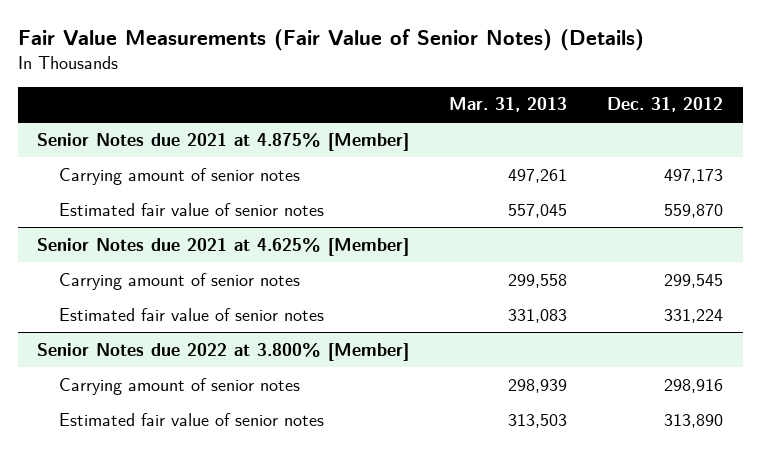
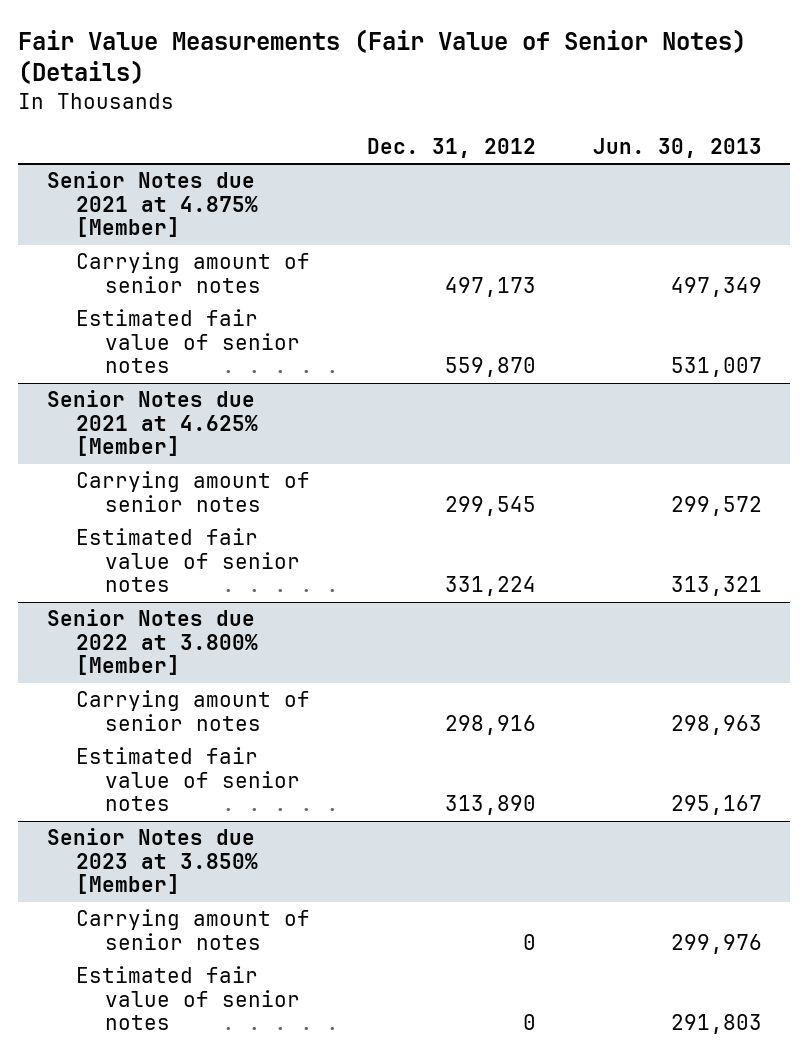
[449,97,568,113] Mar. 31, 2013 -> none
none -> [592,137,762,158] Jun. 30, 2013
none -> [46,828,259,895] Senior Notes due 2023 at 3.850% [Member]
none -> [76,909,311,950] Carrying amount of senior notes
none -> [76,966,301,1031] Estimated fair value of senior notes

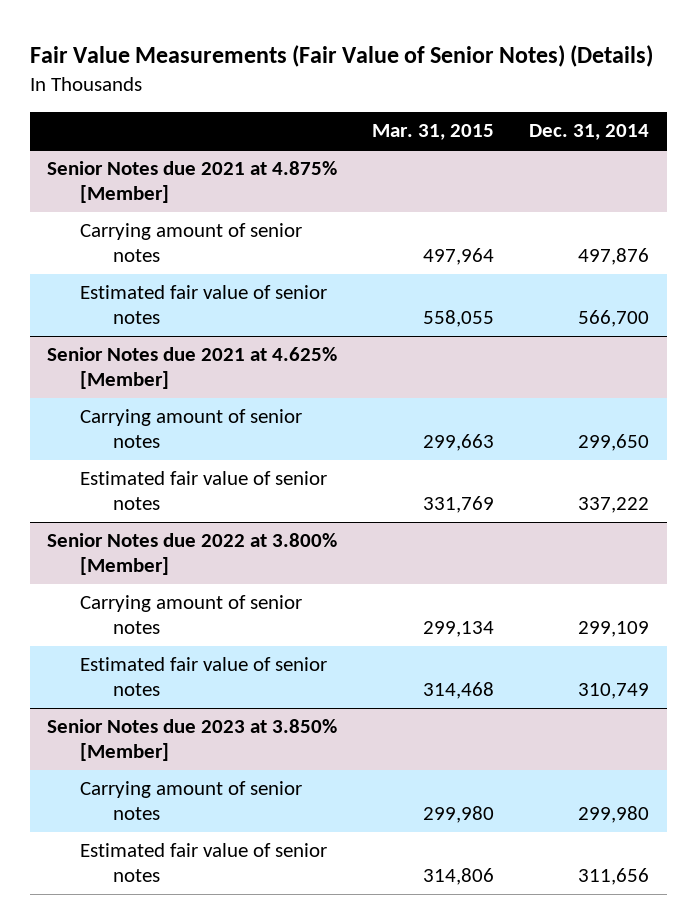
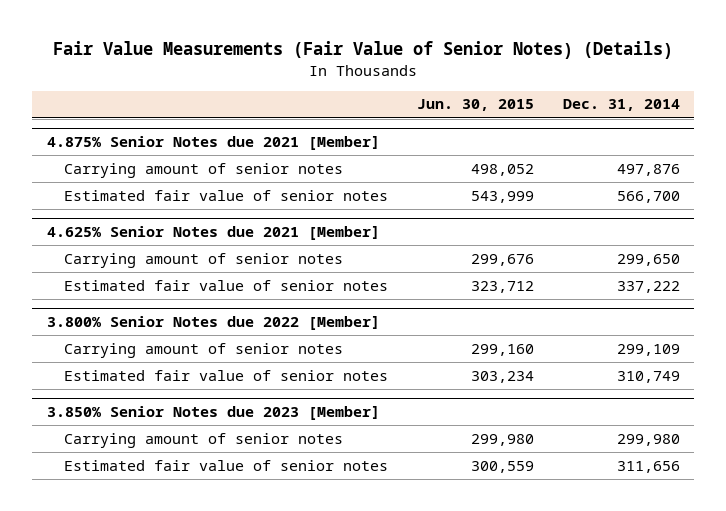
[372,124,495,141] Mar. 31, 2015 -> none
none -> [416,99,534,112] Jun. 30, 2015
[47,161,338,203] Senior Notes due 2021 at 4.875% [Member] -> [46,136,380,151] 4.875% Senior Notes due 2021 [Member]
[47,347,338,389] Senior Notes due 2021 at 4.625% [Member] -> [46,226,380,241] 4.625% Senior Notes due 2021 [Member]
[47,533,338,575] Senior Notes due 2022 at 3.800% [Member] -> [46,316,380,331] 3.800% Senior Notes due 2022 [Member]
[47,719,338,761] Senior Notes due 2023 at 3.850% [Member] -> [46,406,380,421] 3.850% Senior Notes due 2023 [Member]

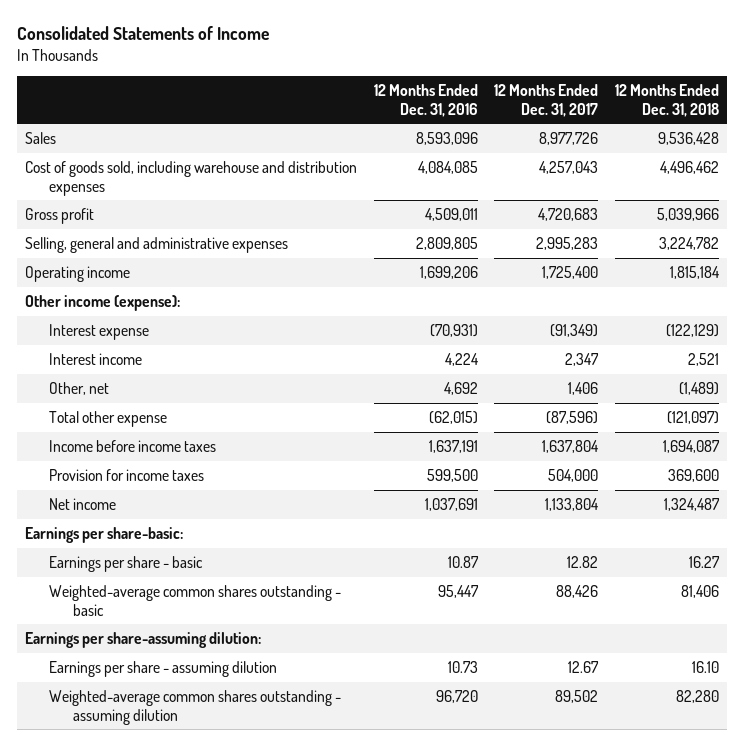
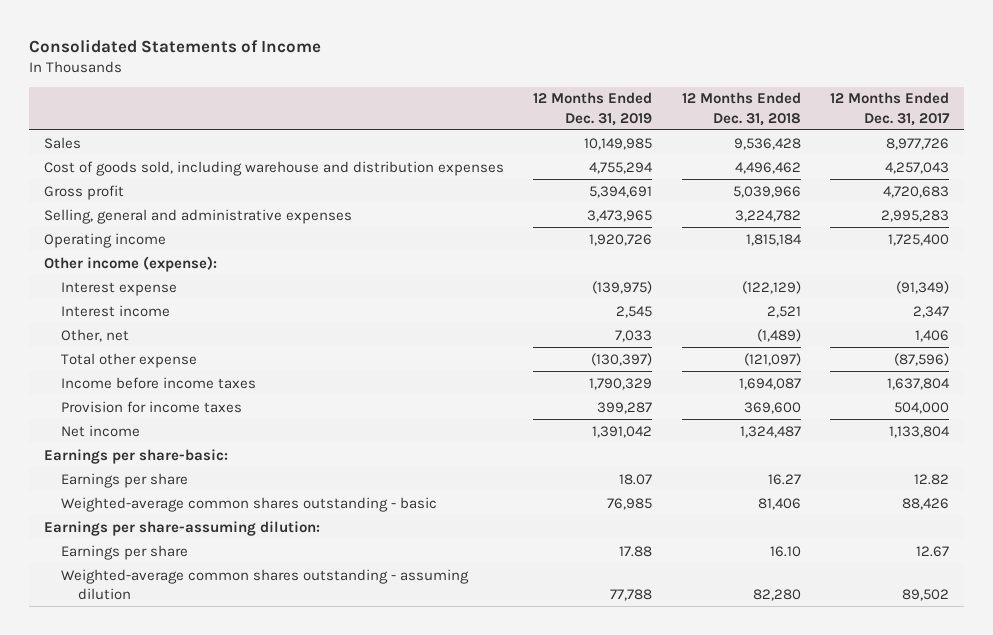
[373,84,478,117] 12 Months Ended Dec. 31, 2016 -> none
none -> [533,92,653,126] 12 Months Ended Dec. 31, 2019
[48,555,203,572] Earnings per share - basic -> [60,472,188,488] Earnings per share
[48,660,277,677] Earnings per share - assuming dilution -> [60,544,188,560] Earnings per share

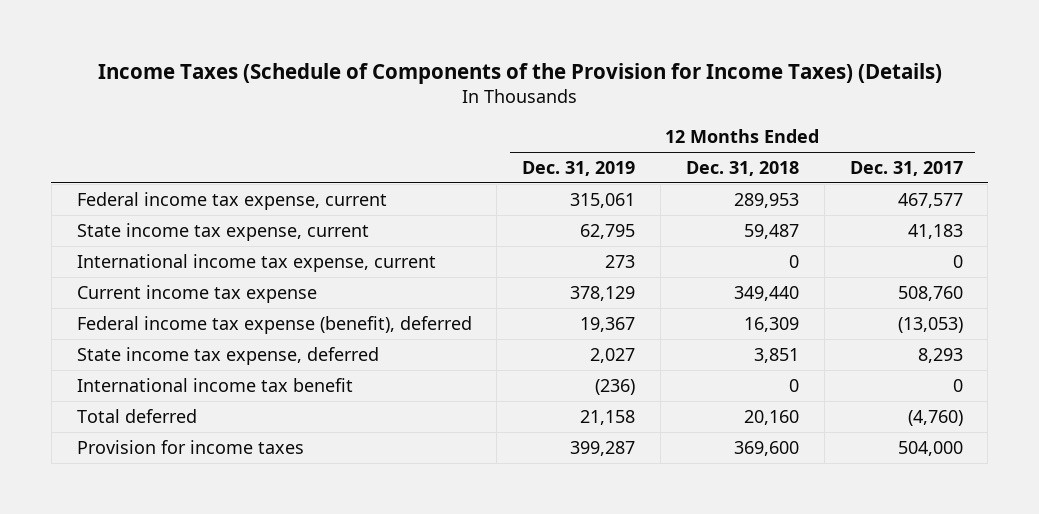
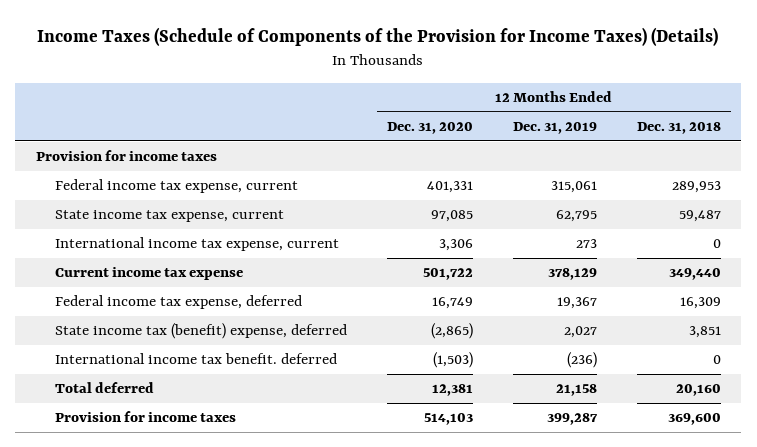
[849,160,963,176] Dec. 31, 2017 -> none
none -> [386,122,473,135] Dec. 31, 2020
none -> [35,150,217,162] Provision for income taxes
[76,315,472,334] Federal income tax expense (benefit), deferred -> [54,295,302,310] Federal income tax expense, deferred
[76,346,379,365] State income tax expense, deferred -> [54,323,347,340] State income tax (benefit) expense, deferred
[76,377,353,392] International income tax benefit -> [54,353,337,365] International income tax benefit. deferred

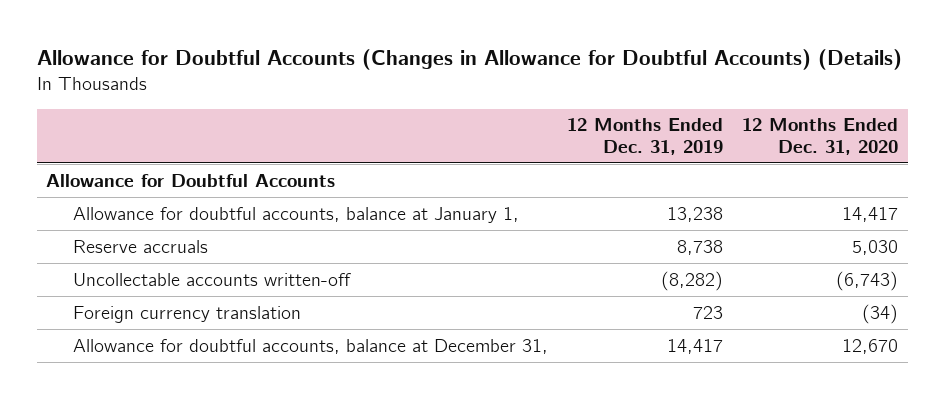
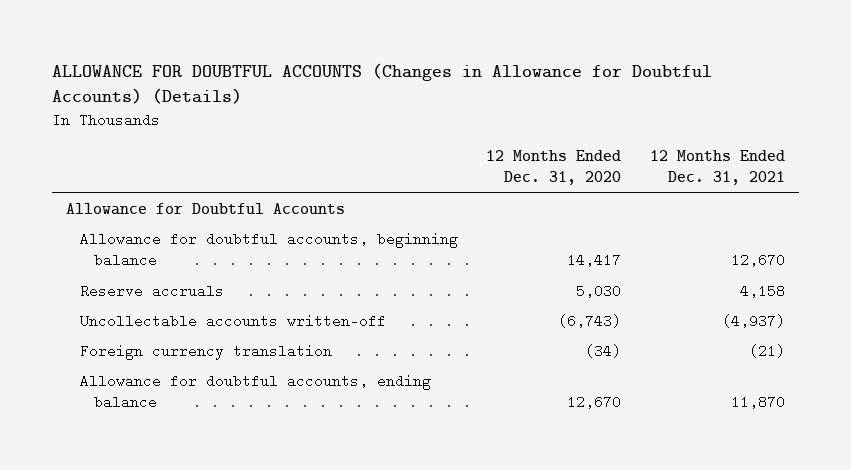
[36,49,902,71] Allowance for Doubtful Accounts (Changes in Allowance for Doubtful Accounts) (Details) -> [51,62,712,105] ALLOWANCE FOR DOUBTFUL ACCOUNTS (Changes in Allowance for Doubtful Accounts) (Details)
[566,118,723,155] 12 Months Ended Dec. 31, 2019 -> none
none -> [649,150,785,186] 12 Months Ended Dec. 31, 2021
[72,206,519,223] Allowance for doubtful accounts, balance at January 1, -> [79,232,458,268] Allowance for doubtful accounts, beginning balance
[72,338,548,354] Allowance for doubtful accounts, balance at December 31, -> [79,374,431,410] Allowance for doubtful accounts, ending balance

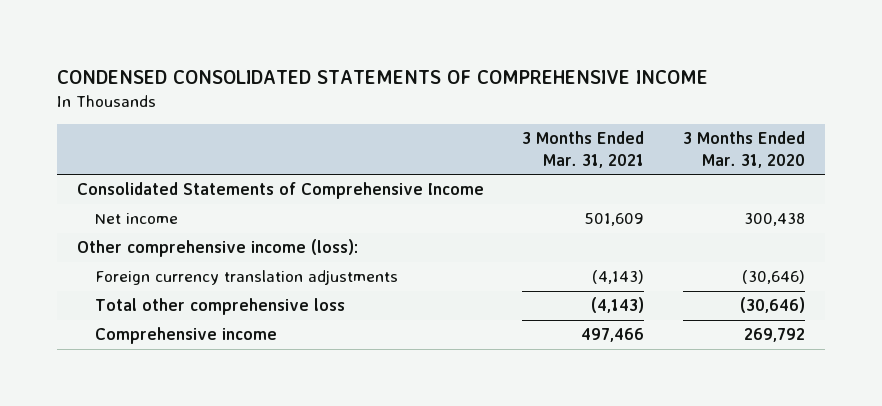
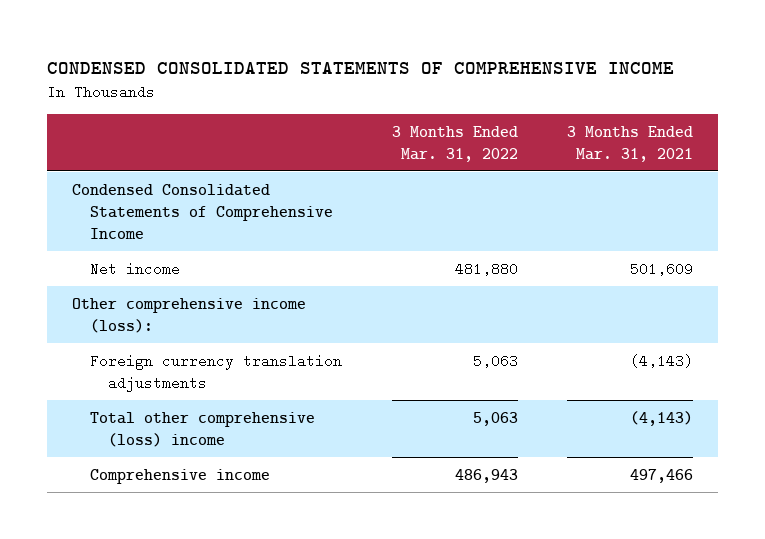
[683,130,806,168] 3 Months Ended Mar. 31, 2020 -> none
none -> [391,125,518,162] 3 Months Ended Mar. 31, 2022
[76,182,484,200] Consolidated Statements of Comprehensive Income -> [71,183,334,239] Condensed Consolidated Statements of Comprehensive Income
[94,298,345,316] Total other comprehensive loss -> [90,411,316,447] Total other comprehensive (loss) income

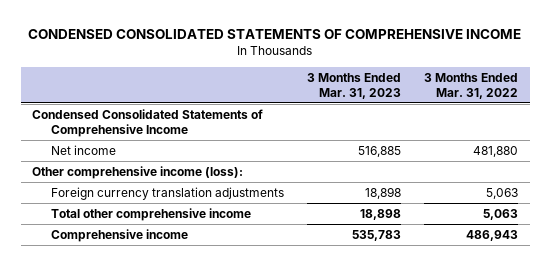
[567,125,694,162] 3 Months Ended Mar. 31, 2021 -> none
none -> [307,72,402,99] 3 Months Ended Mar. 31, 2023
[90,411,316,447] Total other comprehensive (loss) income -> [51,207,252,221] Total other comprehensive income

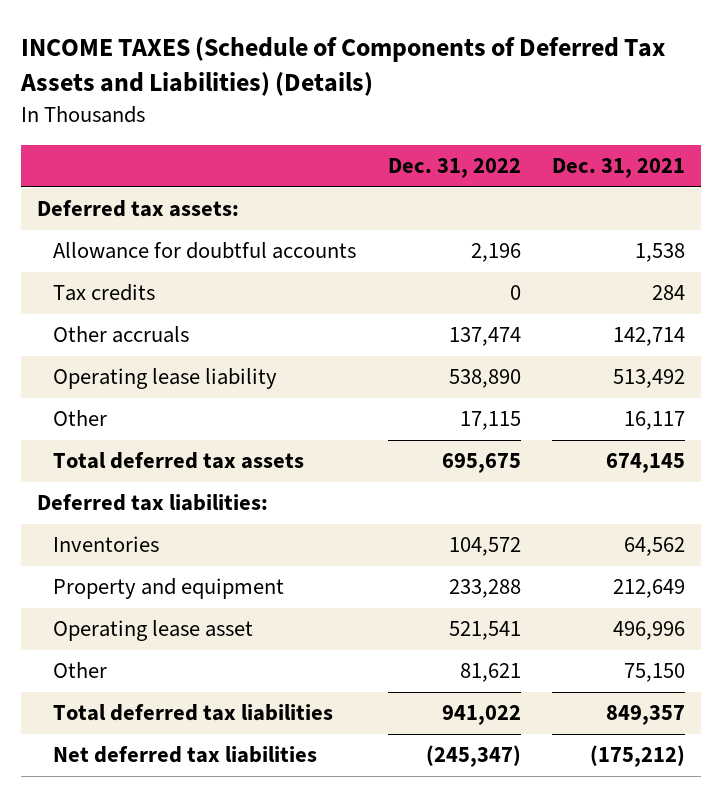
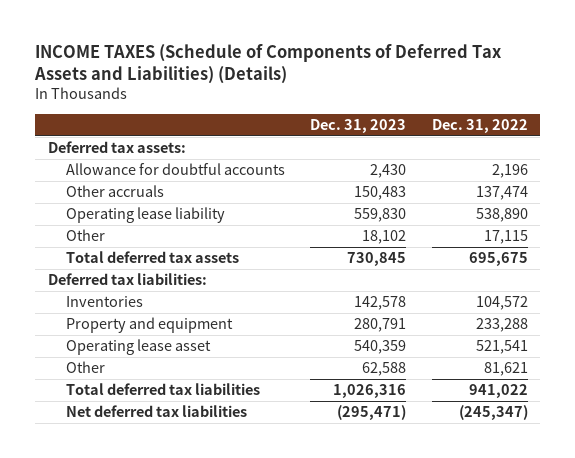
[552,158,686,179] Dec. 31, 2021 -> none
none -> [310,118,407,133] Dec. 31, 2023
[53,284,156,302] Tax credits -> none

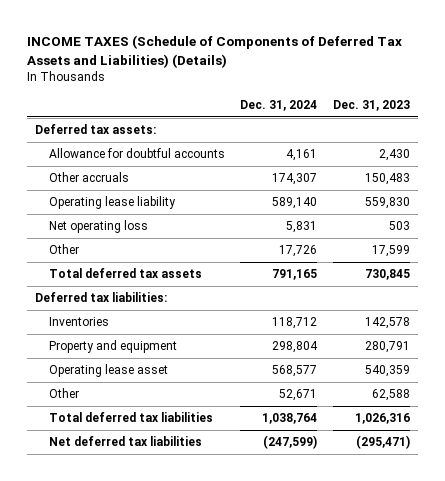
[431,118,528,133] Dec. 31, 2022 -> none
none -> [240,99,318,111] Dec. 31, 2024
none -> [48,220,148,234] Net operating loss
[362,230,407,245] 18,102 -> [371,245,410,258] 17,599

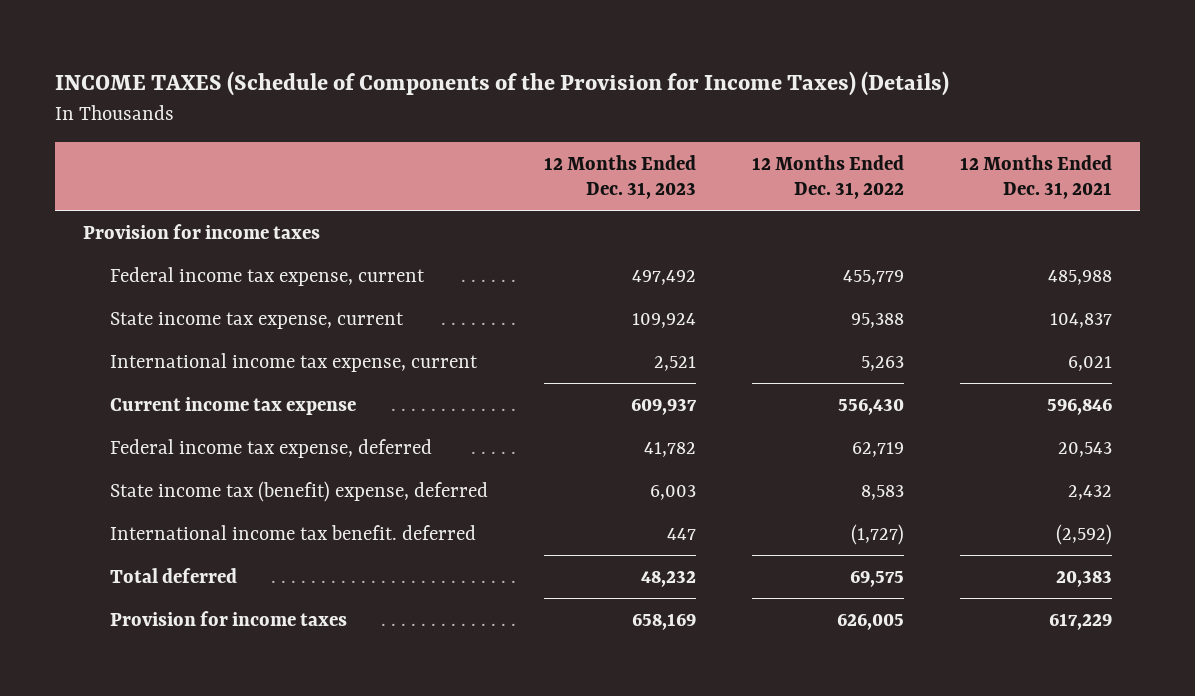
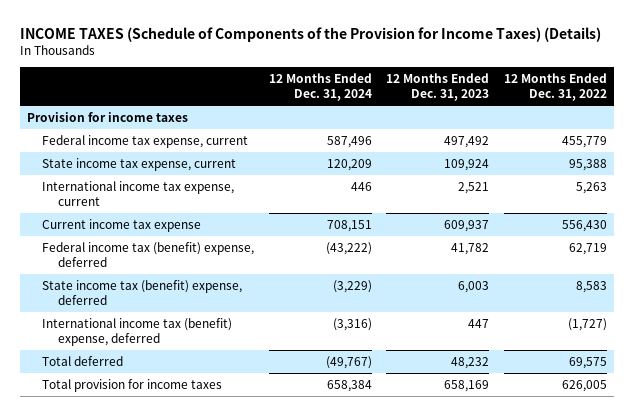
[959,154,1112,200] 12 Months Ended Dec. 31, 2021 -> none
none -> [268,73,372,101] 12 Months Ended Dec. 31, 2024
[110,438,433,458] Federal income tax expense, deferred -> [42,242,255,267] Federal income tax (benefit) expense, deferred
[110,524,477,540] International income tax benefit. deferred -> [42,318,233,346] International income tax (benefit) expense, deferred
[110,610,348,626] Provision for income taxes -> [42,379,223,393] Total provision for income taxes

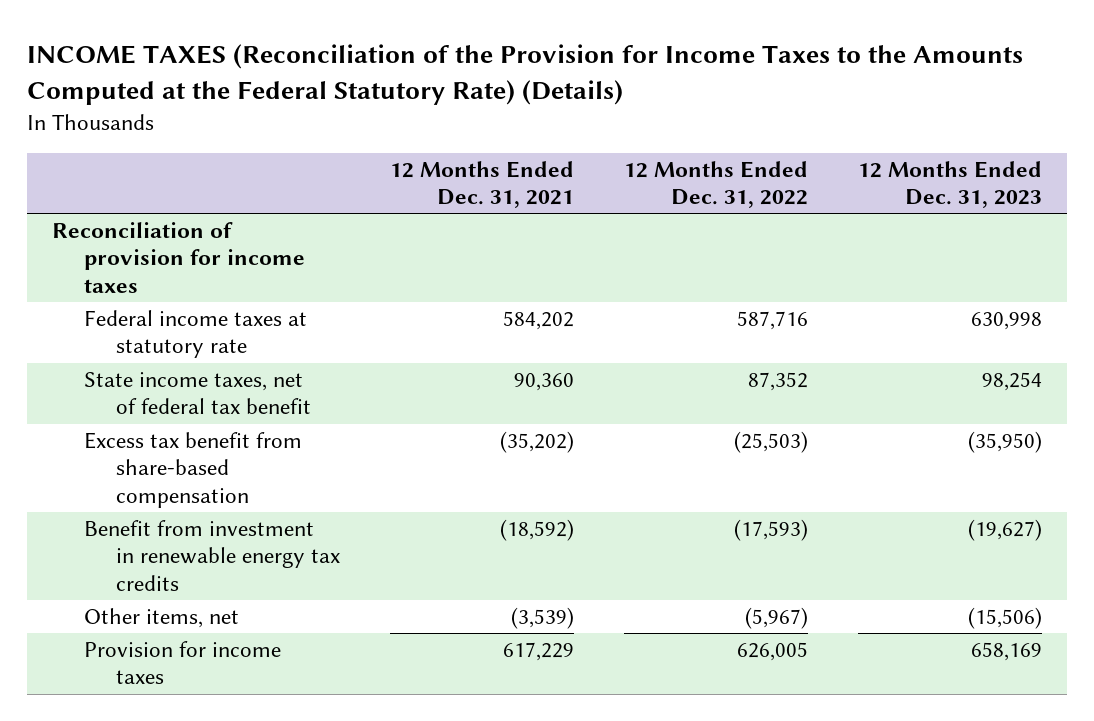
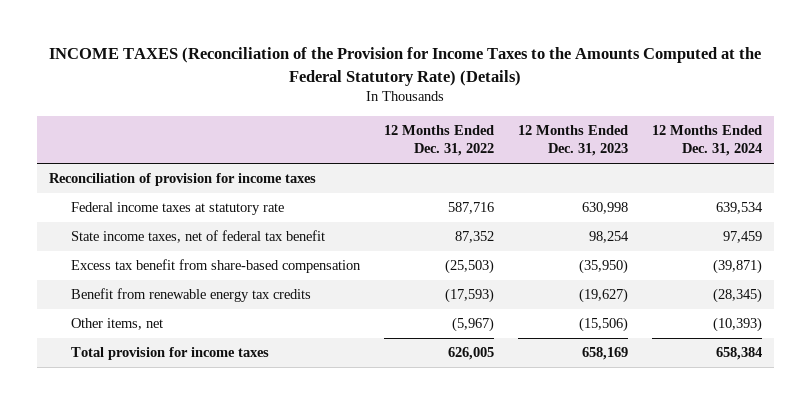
[390,160,575,209] 12 Months Ended Dec. 31, 2021 -> none
none -> [651,125,762,157] 12 Months Ended Dec. 31, 2024
[84,520,341,591] Benefit from investment in renewable energy tax credits -> [70,288,311,303] Benefit from renewable energy tax credits
[84,641,282,685] Provision for income taxes -> [70,347,269,361] Total provision for income taxes

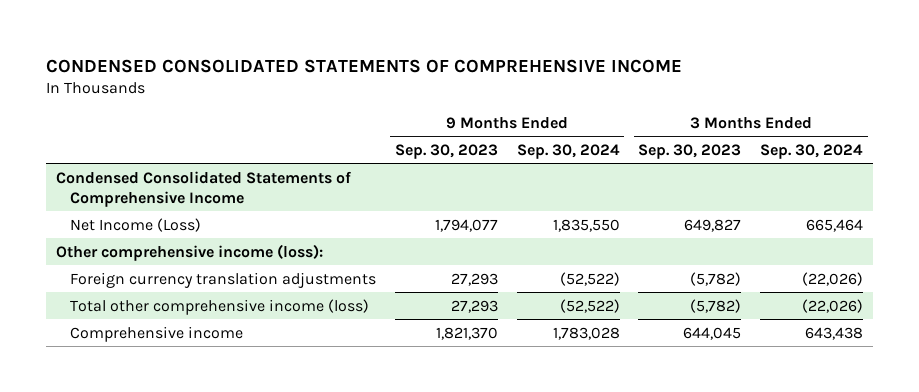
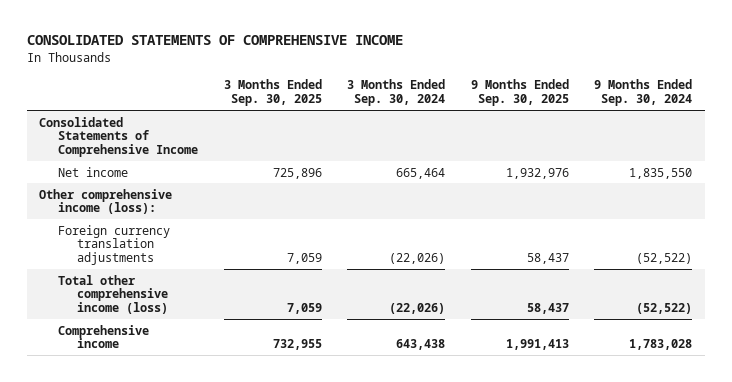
[46,58,683,73] CONDENSED CONSOLIDATED STATEMENTS OF COMPREHENSIVE INCOME -> [26,35,403,46] CONSOLIDATED STATEMENTS OF COMPREHENSIVE INCOME
[394,143,498,159] Sep. 30, 2023 -> none
[638,143,742,159] Sep. 30, 2023 -> none
none -> [223,79,322,107] 3 Months Ended Sep. 30, 2025
none -> [470,79,569,107] 9 Months Ended Sep. 30, 2025
[55,170,351,207] Condensed Consolidated Statements of Comprehensive Income -> [39,116,199,158] Consolidated Statements of Comprehensive Income
[70,217,202,232] Net Income (Loss) -> [58,166,129,177] Net income

